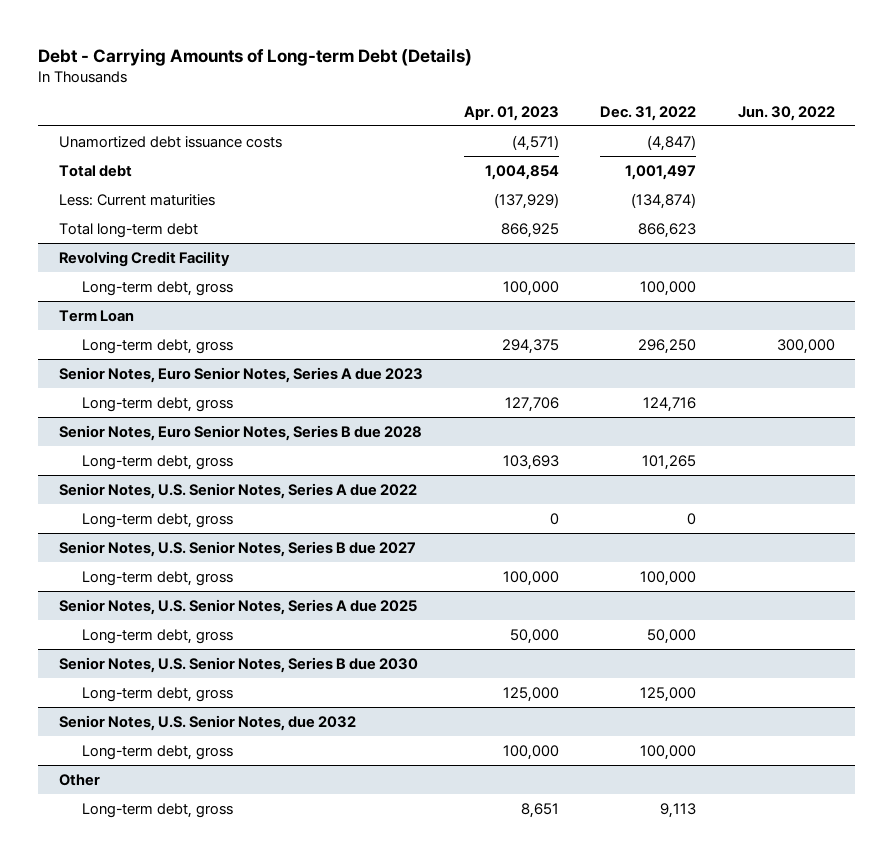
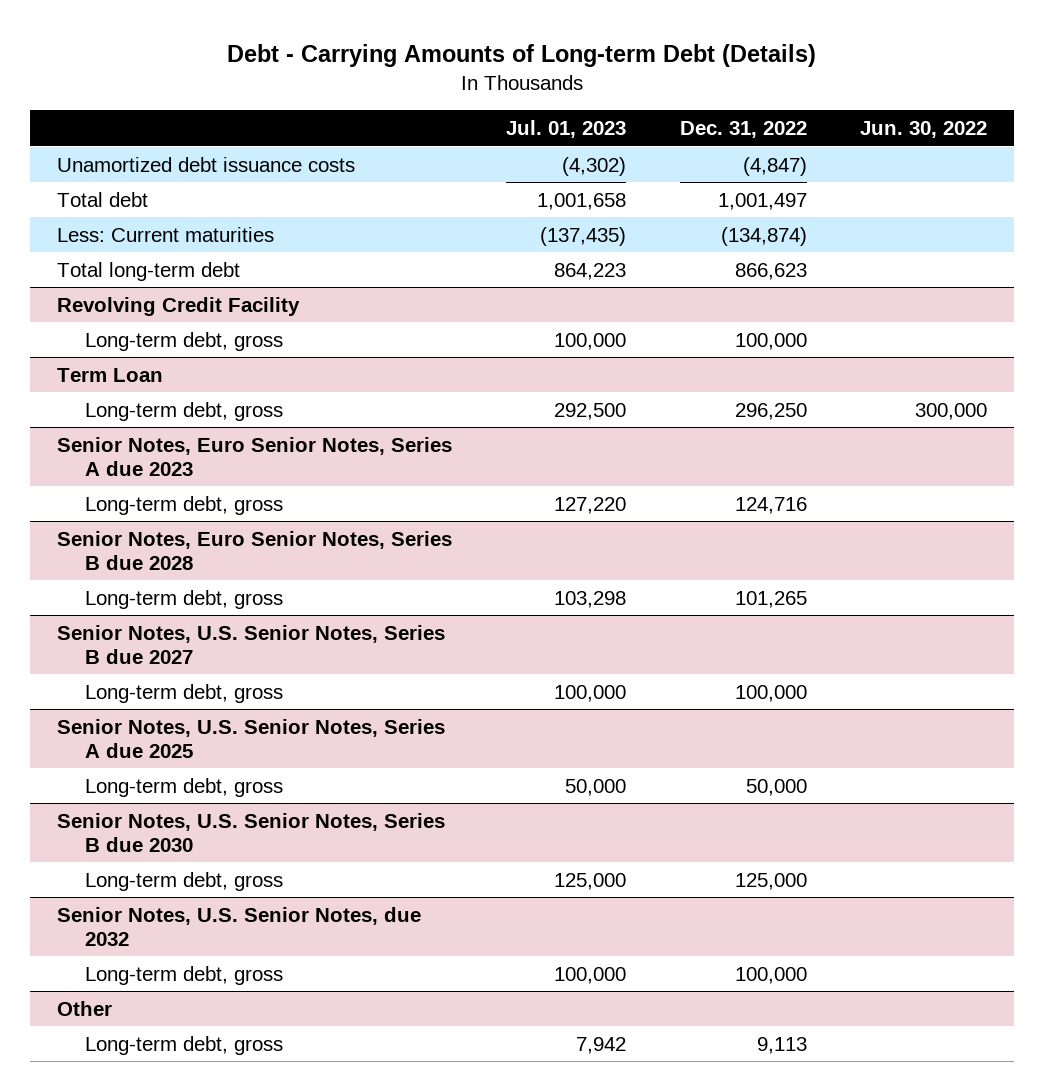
[464,105,560,121] Apr. 01, 2023 -> none
none -> [505,120,626,139] Jul. 01, 2023
[59,482,418,499] Senior Notes, U.S. Senior Notes, Series A due 2022 -> none
[82,512,234,528] Long-term debt, gross -> none

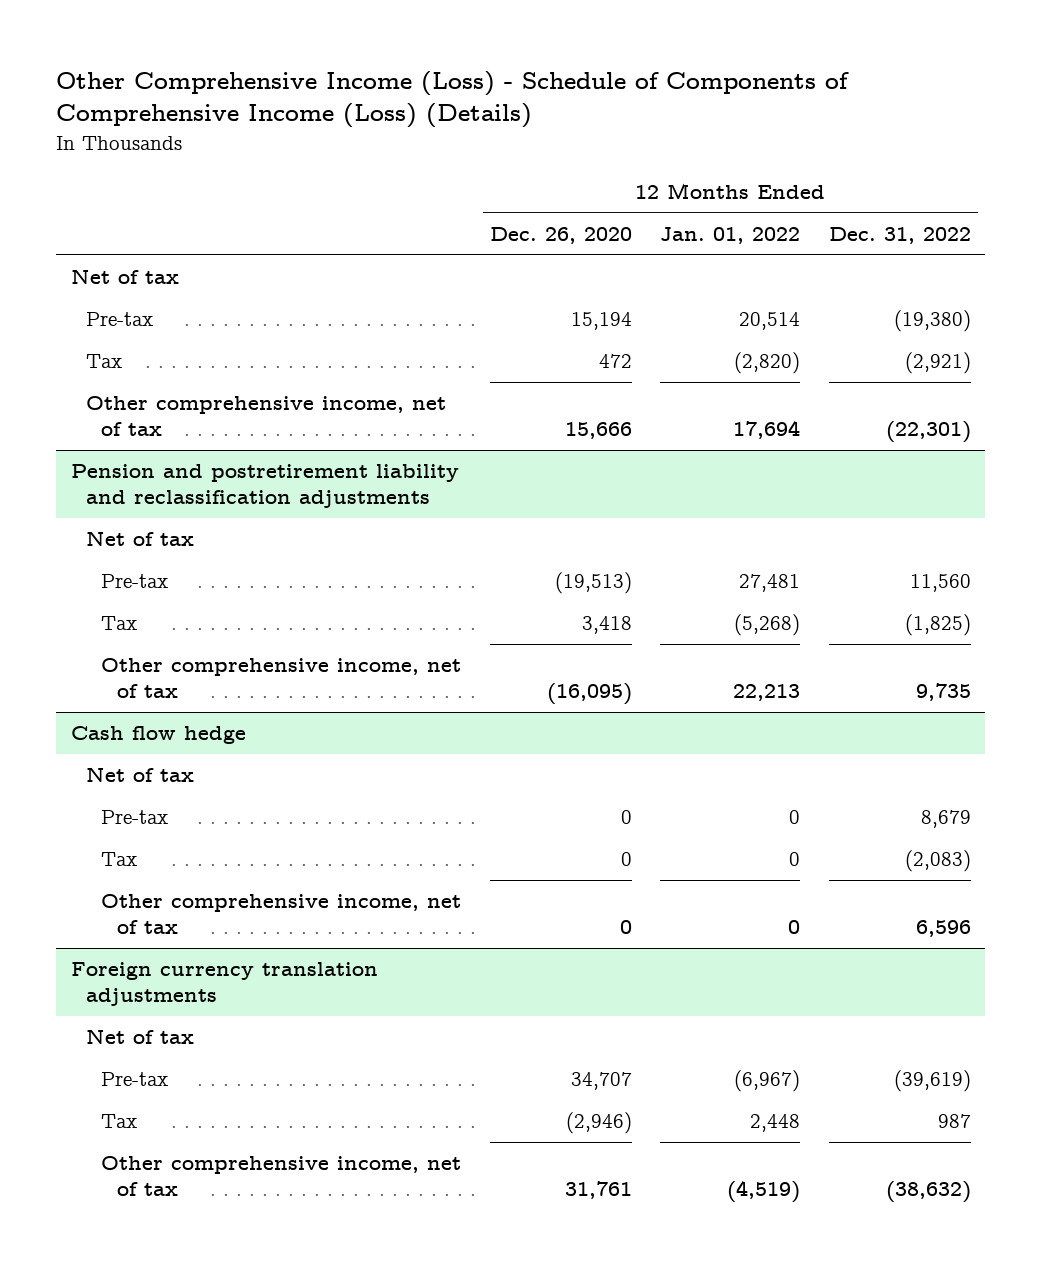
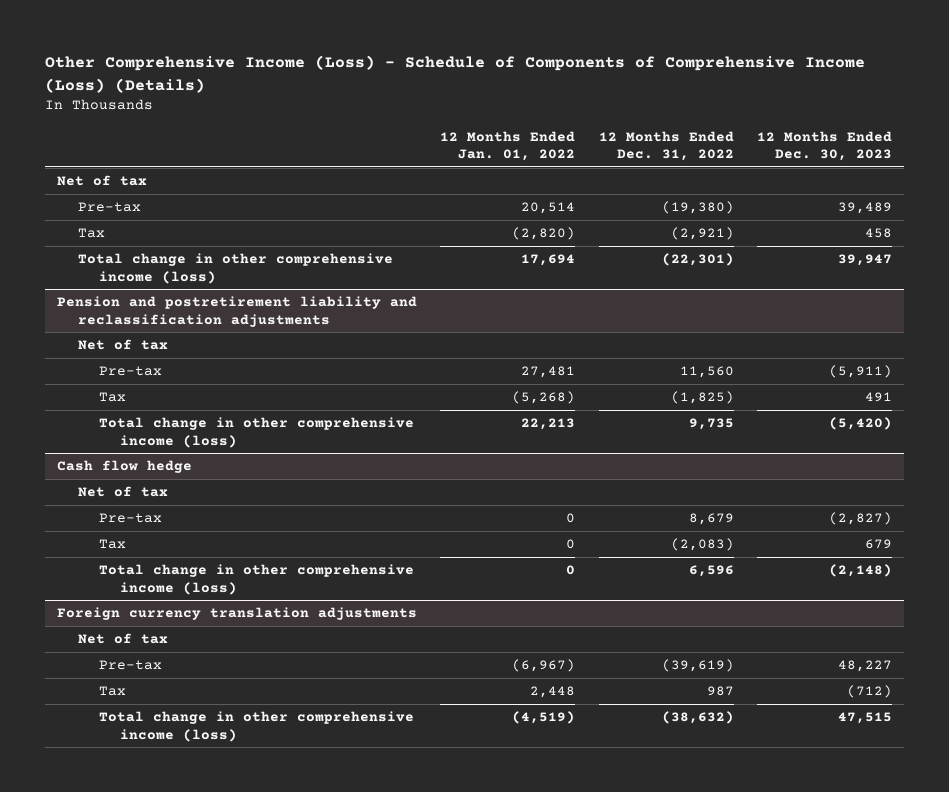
[489,226,632,244] Dec. 26, 2020 -> none
none -> [757,130,893,162] 12 Months Ended Dec. 30, 2023
[85,396,446,437] Other comprehensive income, net of tax -> [77,253,393,284] Total change in other comprehensive income (loss)
[101,658,462,699] Other comprehensive income, net of tax -> [99,417,415,448] Total change in other comprehensive income (loss)
[101,894,462,935] Other comprehensive income, net of tax -> [99,564,415,595] Total change in other comprehensive income (loss)
[101,1156,462,1197] Other comprehensive income, net of tax -> [99,711,415,742] Total change in other comprehensive income (loss)

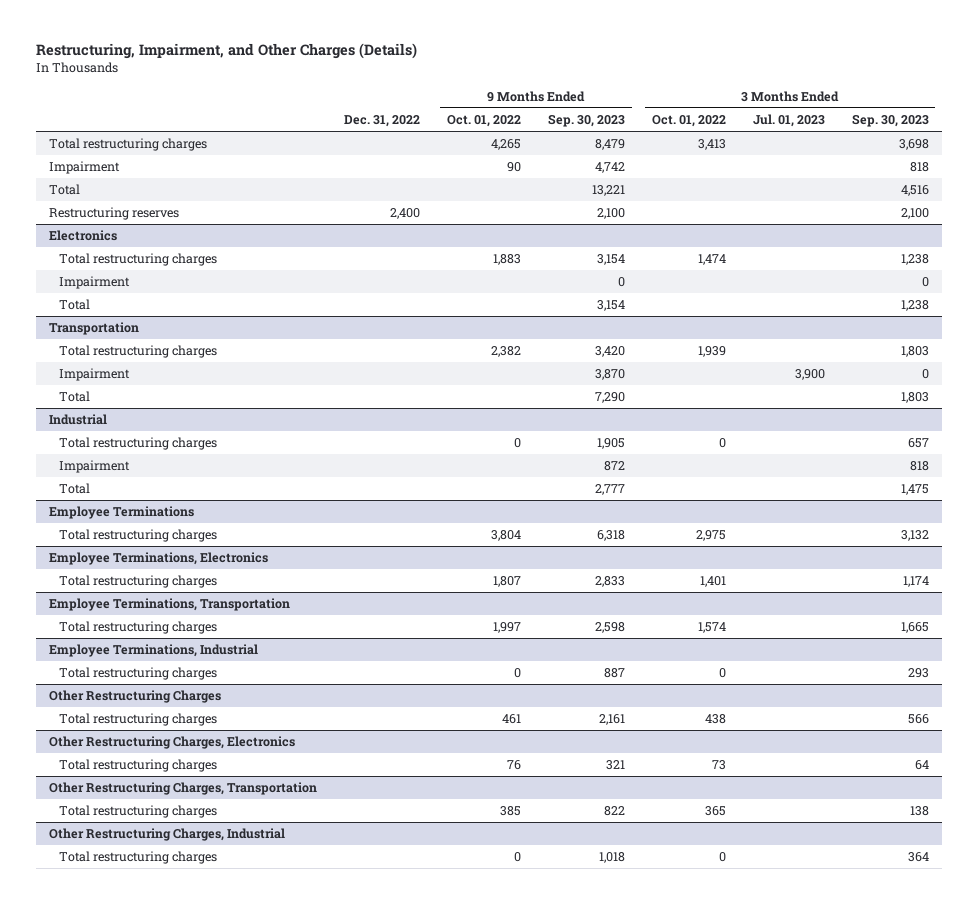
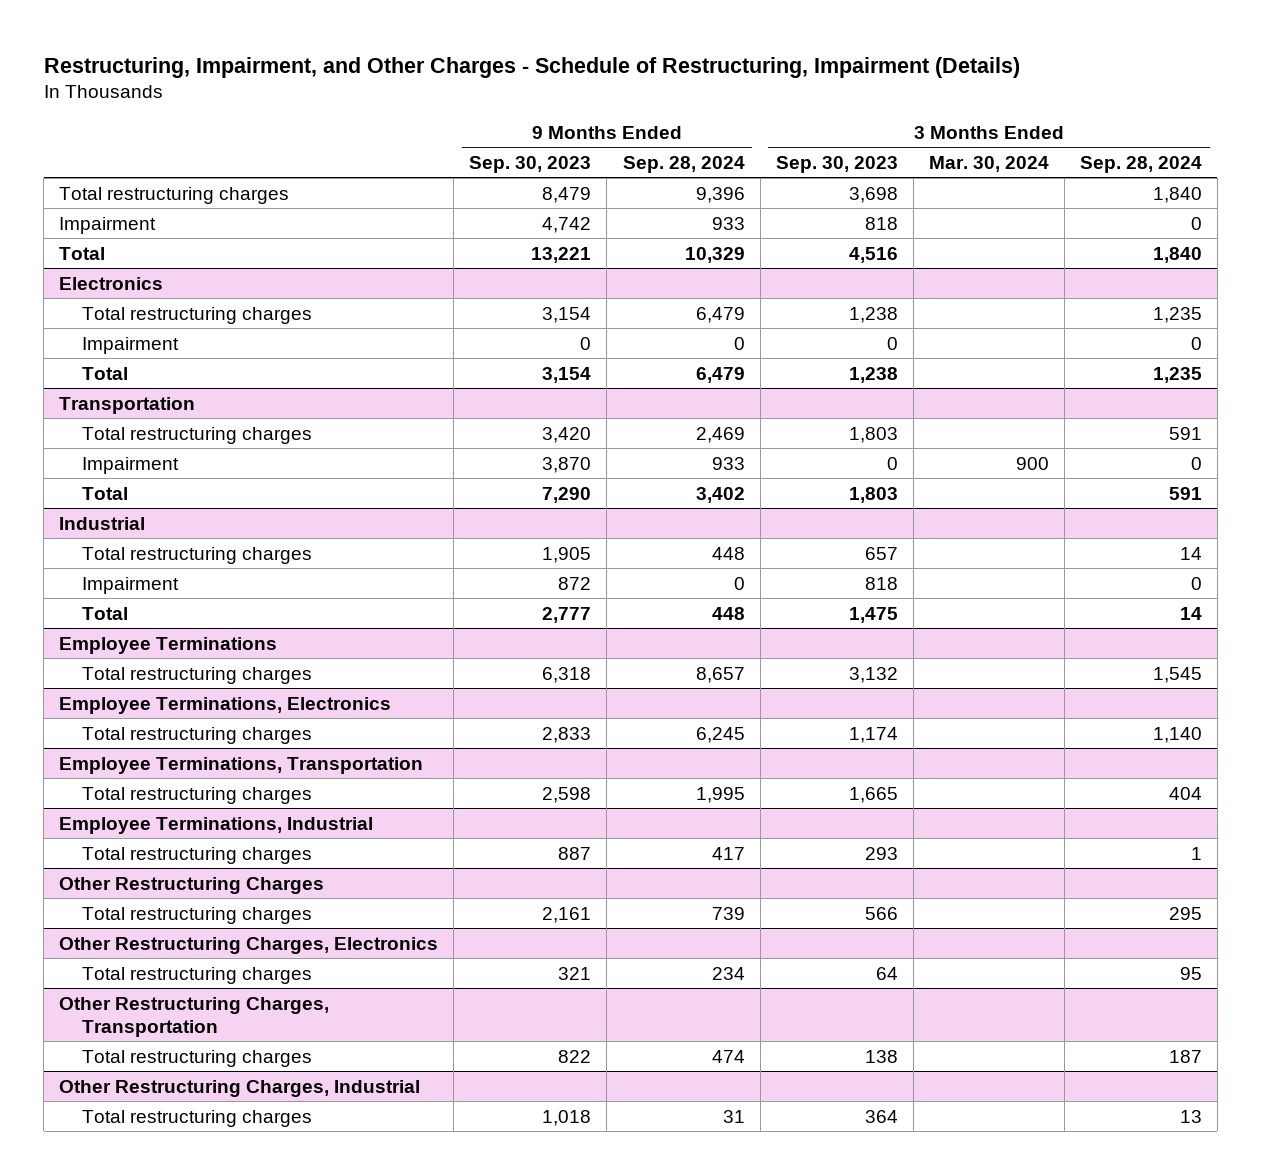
[35,43,417,60] Restructuring, Impairment, and Other Charges (Details) -> [43,56,1020,78] Restructuring, Impairment, and Other Charges - Schedule of Restructuring, Impairment (Details)
[344,115,421,128] Dec. 31, 2022 -> none
[447,115,522,128] Oct. 01, 2022 -> none
[651,115,726,128] Oct. 01, 2022 -> none
[752,114,825,128] Jul. 01, 2023 -> none
none -> [622,155,745,173] Sep. 28, 2024
none -> [928,155,1049,172] Mar. 30, 2024
none -> [1079,155,1202,173] Sep. 28, 2024
[49,207,180,221] Restructuring reserves -> none

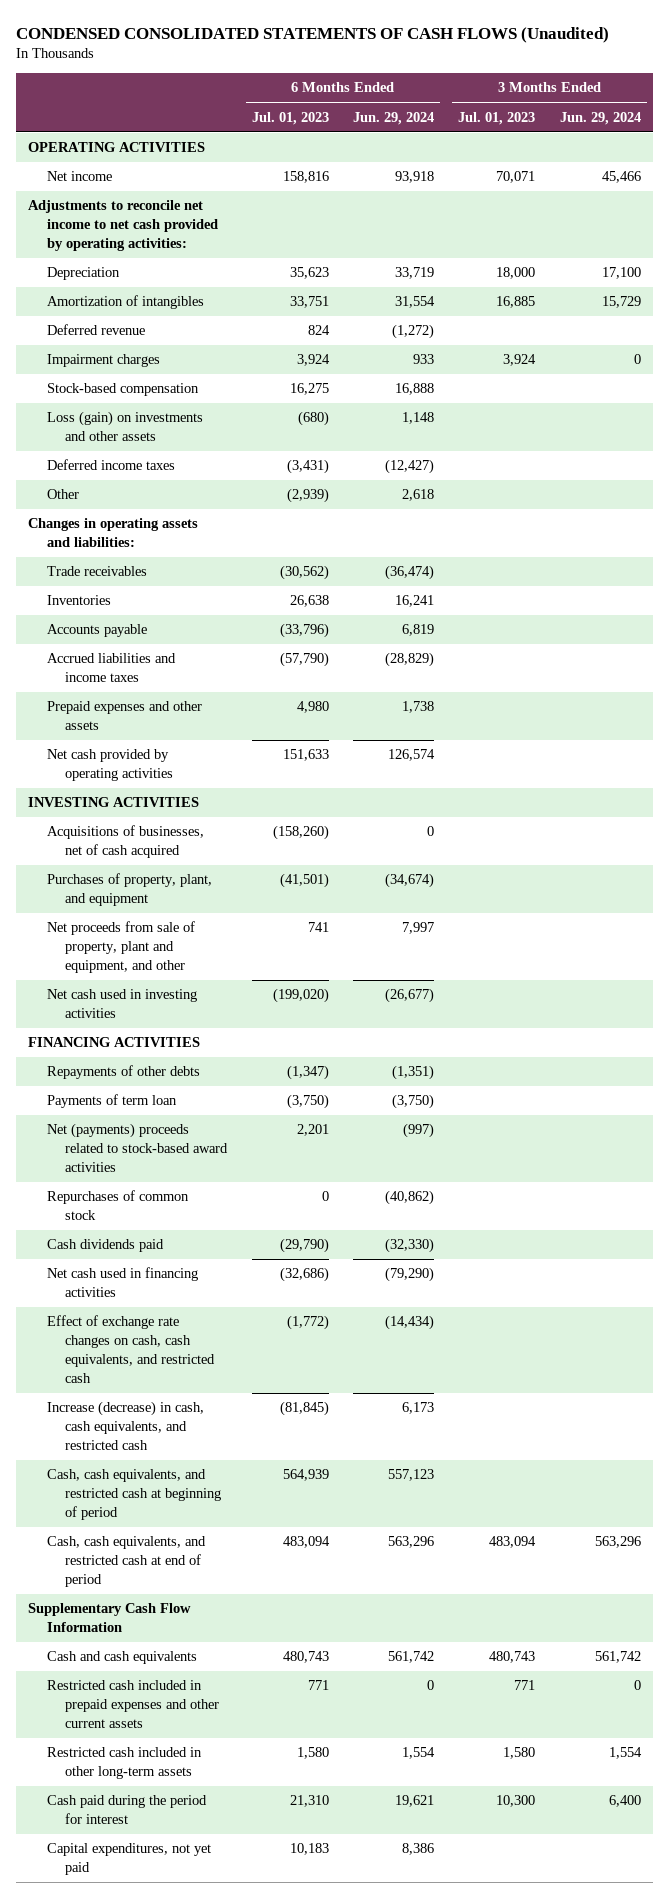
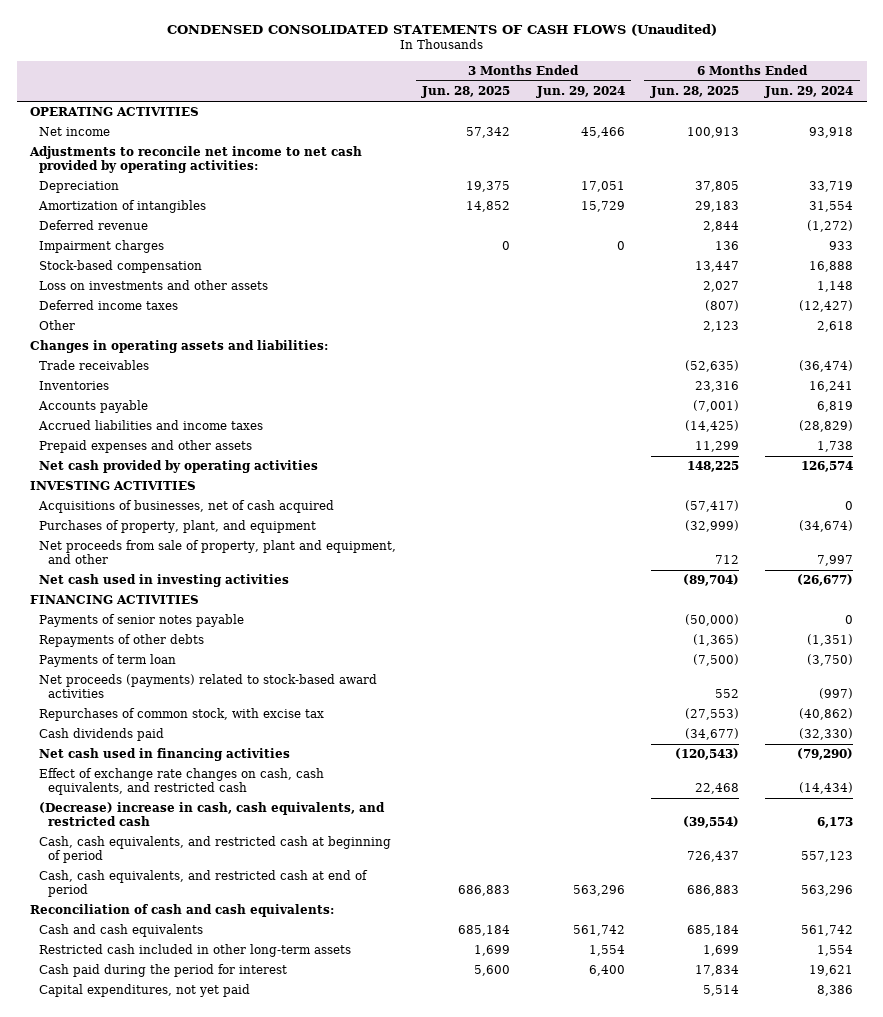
[251,111,329,125] Jul. 01, 2023 -> none
[458,111,536,125] Jul. 01, 2023 -> none
none -> [421,86,511,99] Jun. 28, 2025
none -> [650,86,740,99] Jun. 28, 2025
[601,267,641,280] 17,100 -> [580,181,625,193] 17,051
[46,411,203,442] Loss (gain) on investments and other assets -> [38,280,268,291] Loss on investments and other assets
none -> [38,614,244,628] Payments of senior notes payable
[46,1123,229,1172] Net (payments) proceeds related to stock-based award activities -> [38,674,377,698] Net proceeds (payments) related to stock-based award activities
[46,1190,189,1221] Repurchases of common stock -> [38,708,324,722] Repurchases of common stock, with excise tax
[46,1401,204,1450] Increase (decrease) in cash, cash equivalents, and restricted cash -> [38,802,385,826] (Decrease) increase in cash, cash equivalents, and restricted cash
[28,1603,192,1633] Supplementary Cash Flow Information -> none
none -> [29,904,334,918] Reconciliation of cash and cash equivalents:
[46,1680,220,1728] Restricted cash included in prepaid expenses and other current assets -> none

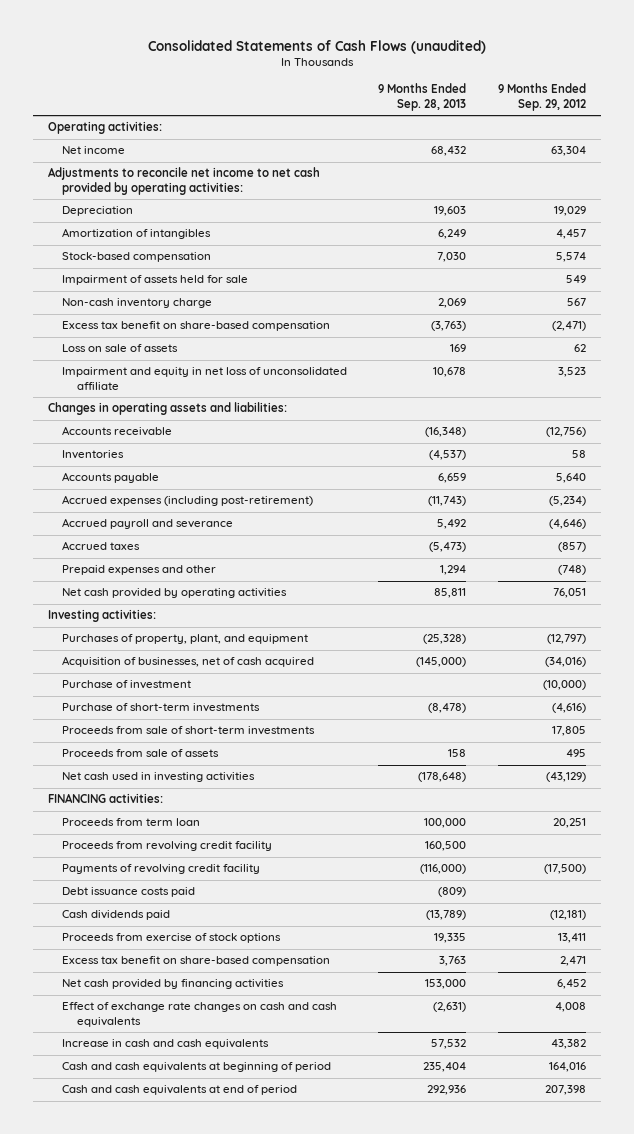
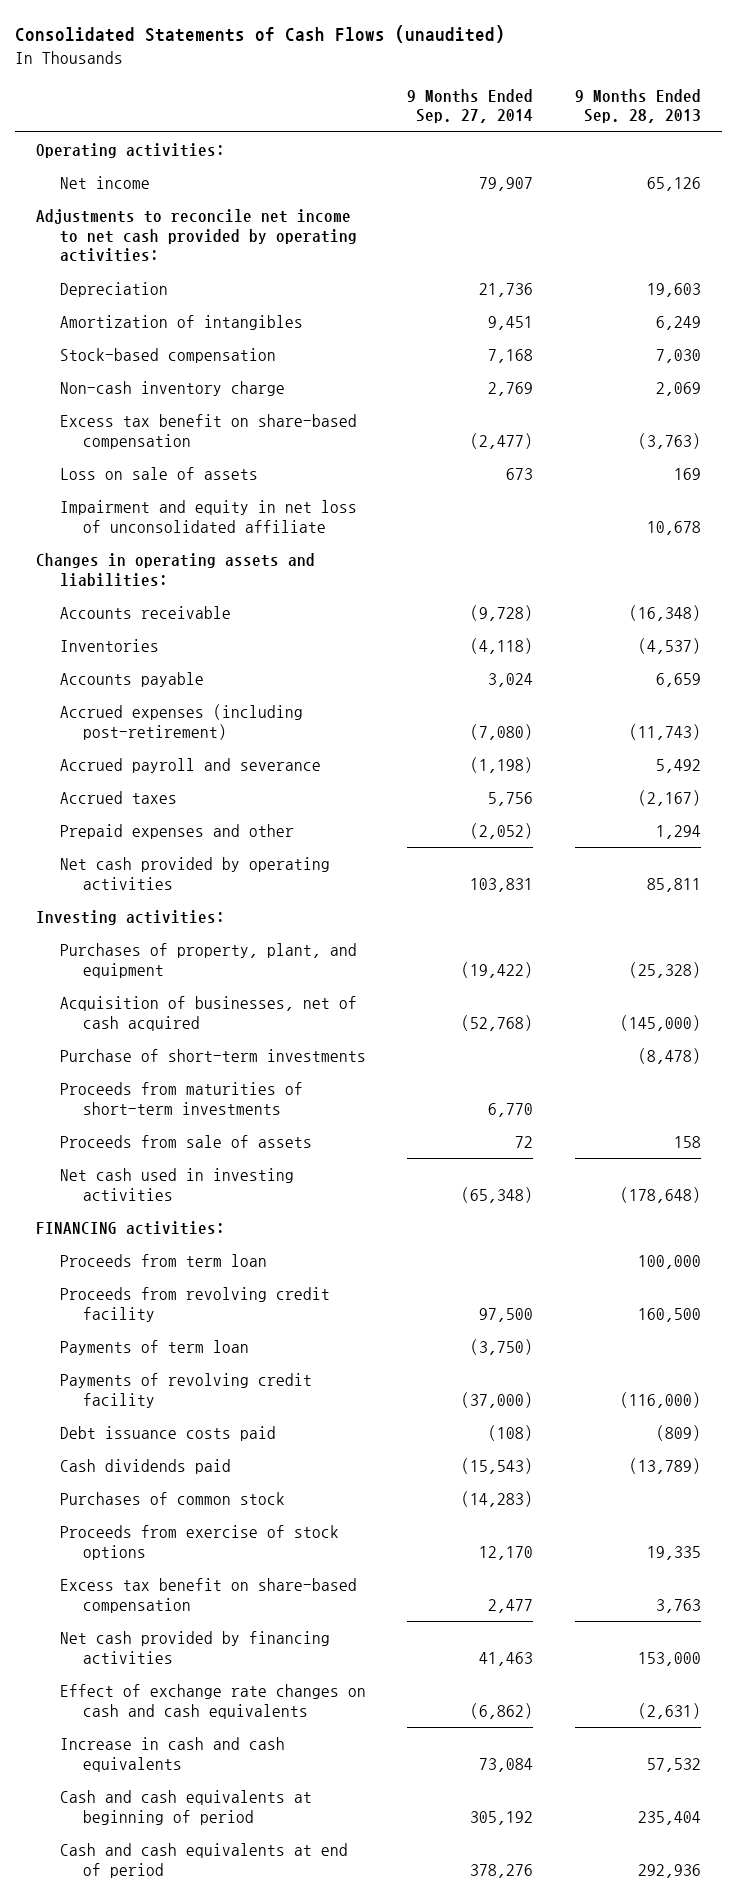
[497,83,586,111] 9 Months Ended Sep. 29, 2012 -> none
none -> [407,88,534,124] 9 Months Ended Sep. 27, 2014
[431,146,467,157] 68,432 -> [647,176,702,191] 65,126
[62,275,249,286] Impairment of assets held for sale -> none
[429,542,467,553] (5,473) -> [638,789,702,806] (2,167)
[62,680,192,690] Purchase of investment -> none
[62,726,316,736] Proceeds from sale of short-term investments -> [59,1081,303,1115] Proceeds from maturities of short-term investments
none -> [59,1339,249,1355] Payments of term loan
none -> [59,1491,285,1505] Purchases of common stock

